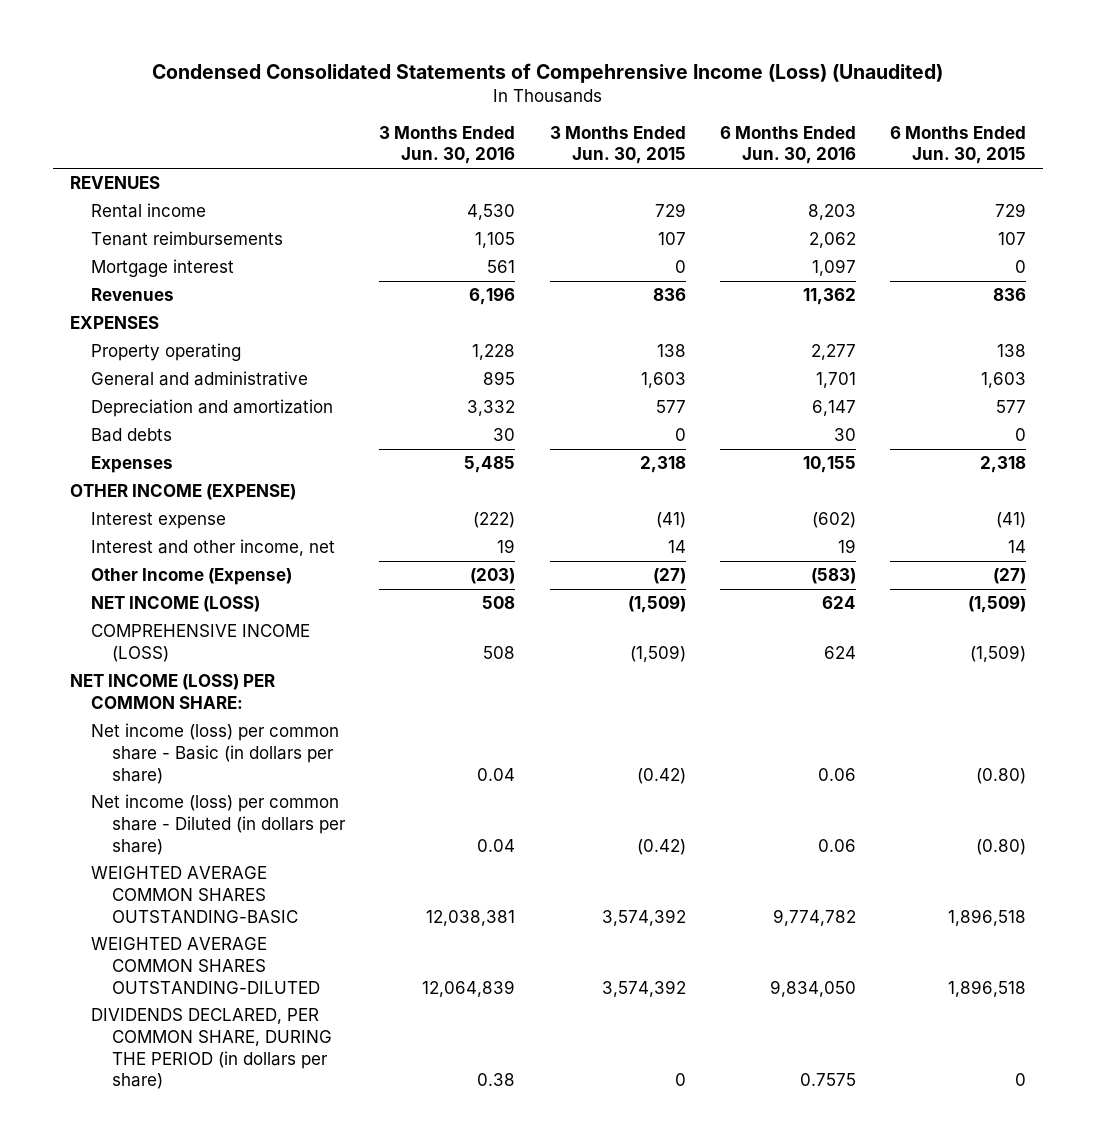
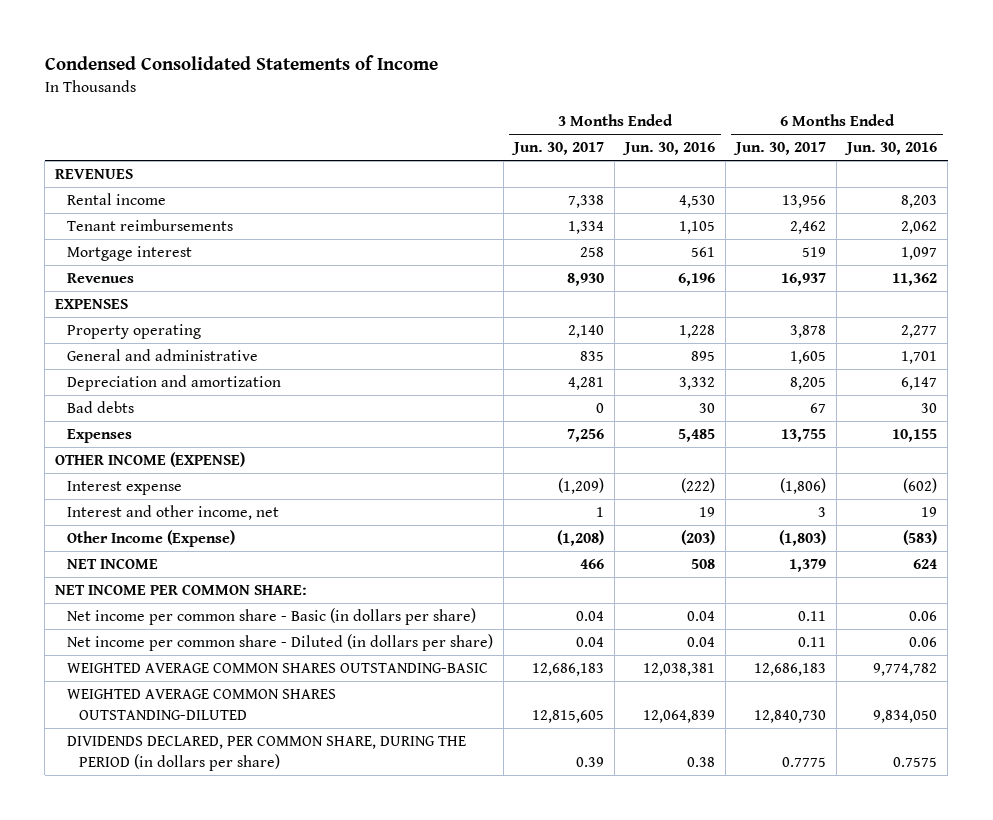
[152,63,944,84] Condensed Consolidated Statements of Compehrensive Income (Loss) (Unaudited) -> [44,55,438,71] Condensed Consolidated Statements of Income
[549,125,686,165] 3 Months Ended Jun. 30, 2015 -> none
[890,125,1027,165] 6 Months Ended Jun. 30, 2015 -> none
none -> [511,142,605,156] Jun. 30, 2017
none -> [733,142,827,156] Jun. 30, 2017
[91,624,311,662] COMPREHENSIVE INCOME (LOSS) -> none
[91,596,261,613] NET INCOME (LOSS) -> [67,558,159,570] NET INCOME
[70,674,276,709] NET INCOME (LOSS) PER COMMON SHARE: -> [55,584,308,596] NET INCOME PER COMMON SHARE:
[91,723,340,784] Net income (loss) per common share - Basic (in dollars per share) -> [67,608,477,626] Net income per common share - Basic (in dollars per share)
[91,794,347,855] Net income (loss) per common share - Diluted (in dollars per share) -> [67,634,494,652] Net income per common share - Diluted (in dollars per share)

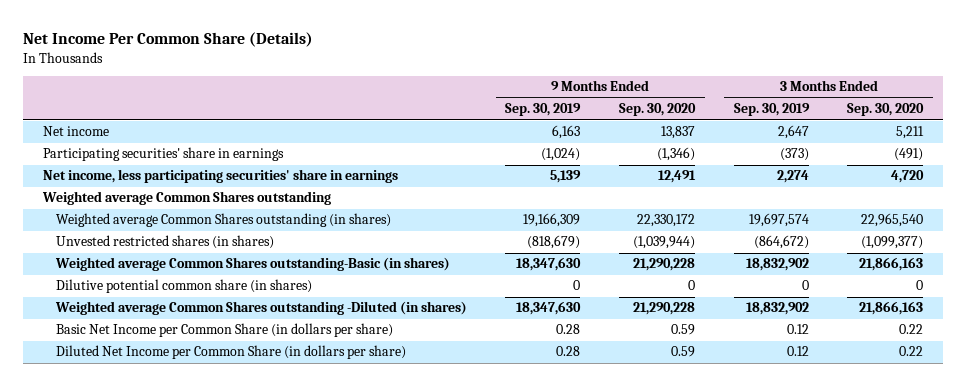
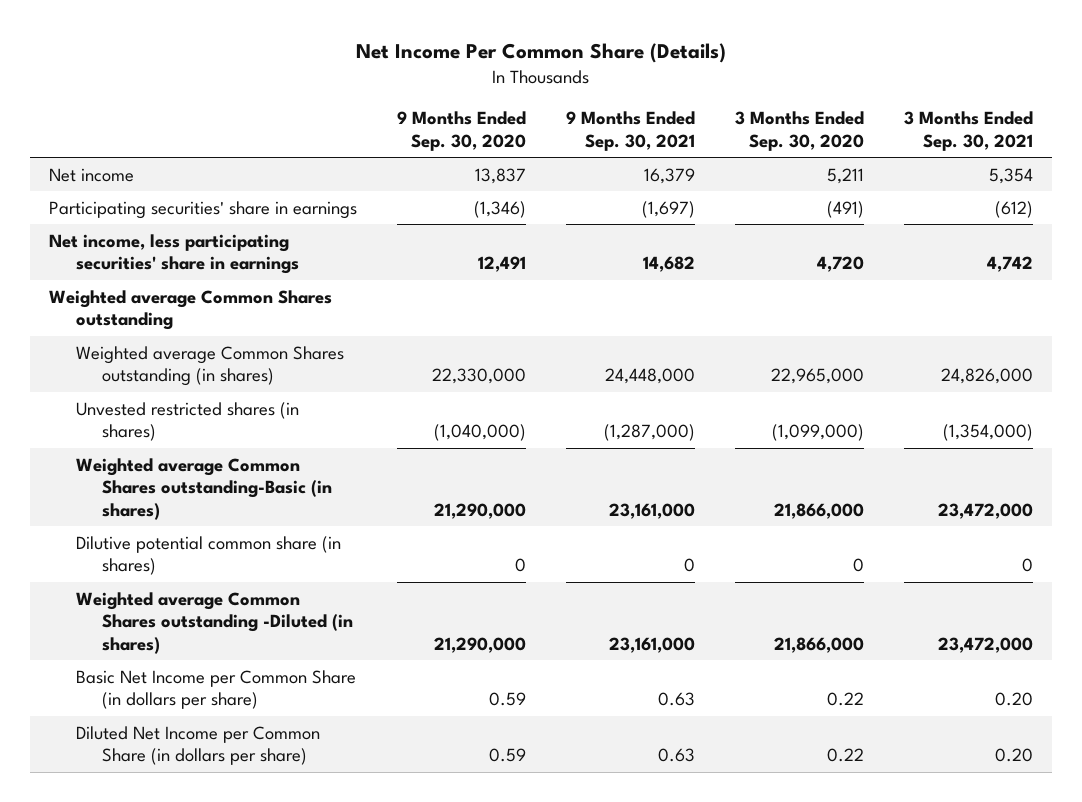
[505,103,582,117] Sep. 30, 2019 -> none
[733,103,810,117] Sep. 30, 2019 -> none
none -> [566,111,696,151] 9 Months Ended Sep. 30, 2021
none -> [903,111,1033,151] 3 Months Ended Sep. 30, 2021
[637,214,696,228] 22,330,172 -> [432,368,527,385] 22,330,000
[861,213,924,228] 22,965,540 -> [770,368,864,385] 22,965,000
[633,236,696,250] (1,039,944) -> [434,424,527,442] (1,040,000)
[861,236,924,250] (1,099,377) -> [771,424,864,442] (1,099,000)
[633,258,696,272] 21,290,228 -> [434,502,527,519] 21,290,000
[859,257,924,272] 21,866,163 -> [773,502,864,519] 21,866,000
[633,302,696,316] 21,290,228 -> [434,636,527,653] 21,290,000
[859,301,924,316] 21,866,163 -> [773,636,864,653] 21,866,000

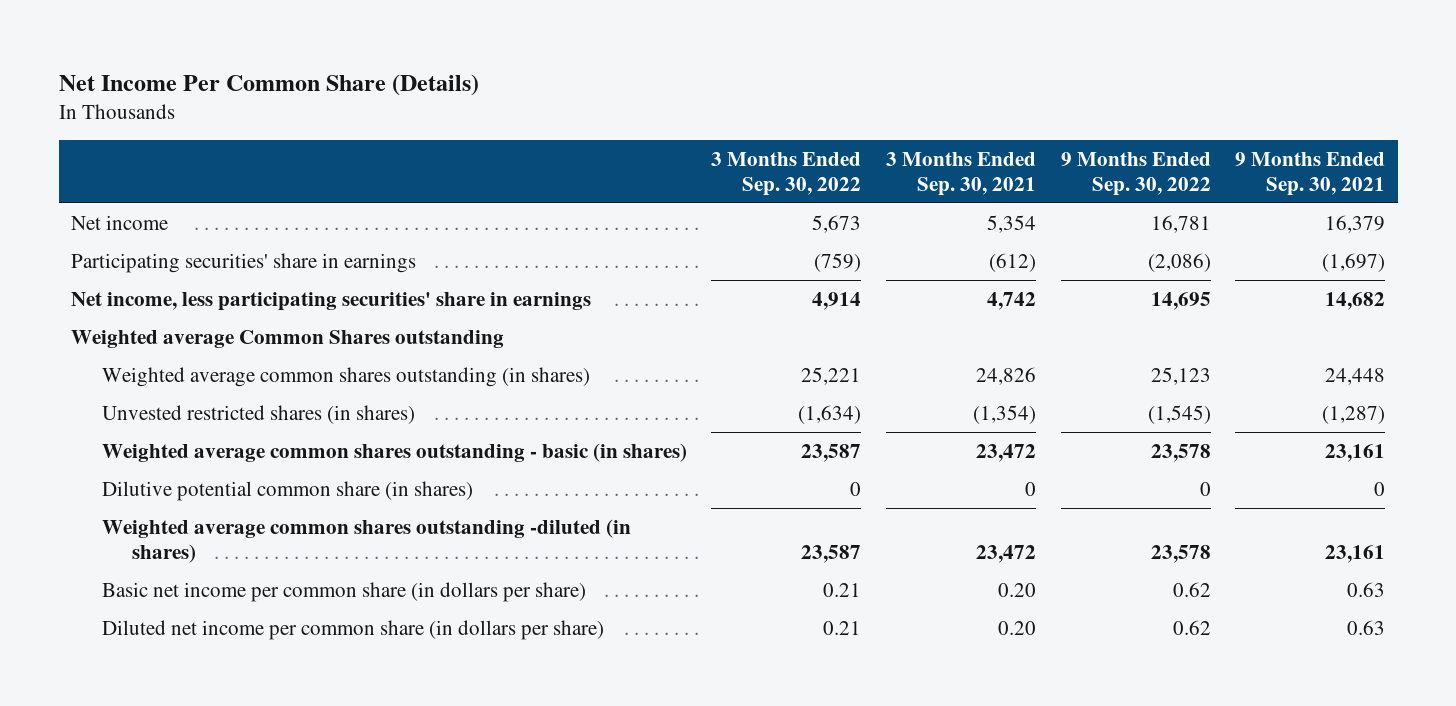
[397,111,527,151] 9 Months Ended Sep. 30, 2020 -> none
[734,111,864,151] 3 Months Ended Sep. 30, 2020 -> none
none -> [711,151,862,196] 3 Months Ended Sep. 30, 2022
none -> [1060,151,1211,196] 9 Months Ended Sep. 30, 2022
[75,345,344,387] Weighted average Common Shares outstanding (in shares) -> [101,366,590,387] Weighted average common shares outstanding (in shares)
[605,368,696,385] 24,448,000 -> [1325,367,1386,385] 24,448
[940,368,1033,385] 24,826,000 -> [976,366,1037,385] 24,826
[604,424,696,442] (1,287,000) -> [1322,405,1386,424] (1,287)
[942,424,1033,442] (1,354,000) -> [973,404,1037,424] (1,354)
[75,457,333,520] Weighted average Common Shares outstanding-Basic (in shares) -> [101,442,687,462] Weighted average common shares outstanding - basic (in shares)
[609,502,696,519] 23,161,000 -> [1325,443,1386,462] 23,161
[937,502,1033,519] 23,472,000 -> [976,443,1037,462] 23,472
[75,591,354,654] Weighted average Common Shares outstanding -Diluted (in shares) -> [101,518,631,563] Weighted average common shares outstanding -diluted (in shares)
[609,636,696,653] 23,161,000 -> [1325,544,1386,563] 23,161
[937,636,1033,653] 23,472,000 -> [976,544,1037,563] 23,472
[75,669,356,710] Basic Net Income per Common Share (in dollars per share) -> [101,581,586,602] Basic net income per common share (in dollars per share)
[75,725,320,766] Diluted Net Income per Common Share (in dollars per share) -> [101,619,604,640] Diluted net income per common share (in dollars per share)

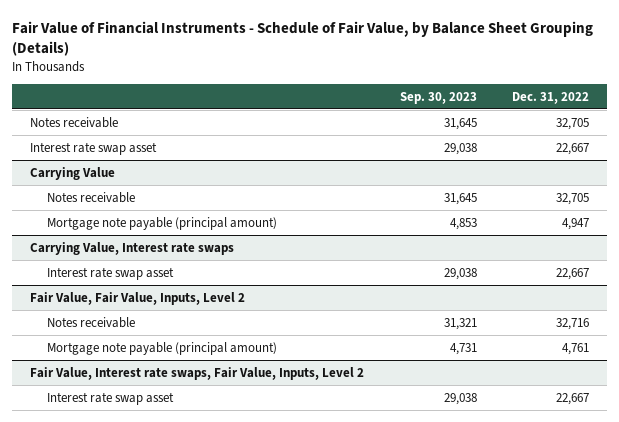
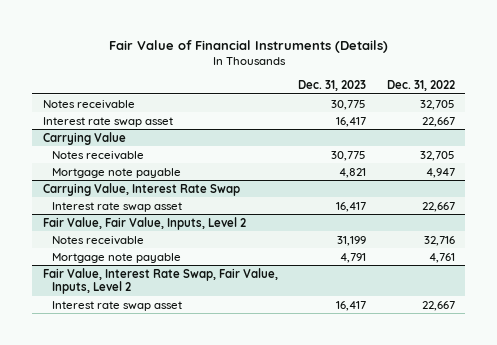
[12,20,594,56] Fair Value of Financial Instruments - Schedule of Fair Value, by Balance Sheet Grouping (Details) -> [108,39,388,53] Fair Value of Financial Instruments (Details)
[399,91,477,104] Sep. 30, 2023 -> none
none -> [298,80,367,92] Dec. 31, 2023
[46,216,277,230] Mortgage note payable (principal amount) -> [51,167,181,178] Mortgage note payable
[30,241,235,255] Carrying Value, Interest rate swaps -> [42,182,240,196] Carrying Value, Interest Rate Swap
[46,341,277,355] Mortgage note payable (principal amount) -> [51,252,181,263] Mortgage note payable
[30,366,365,380] Fair Value, Interest rate swaps, Fair Value, Inputs, Level 2 -> [42,267,278,295] Fair Value, Interest Rate Swap, Fair Value, Inputs, Level 2

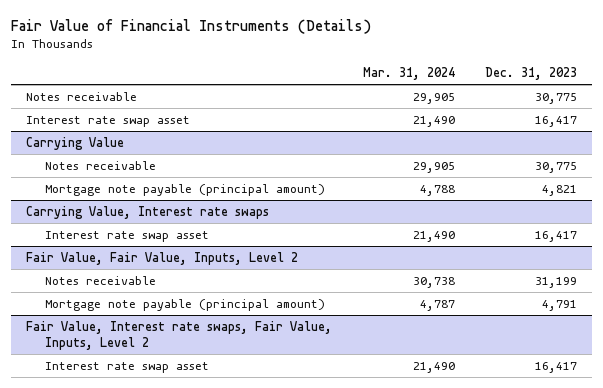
[386,80,455,92] Dec. 31, 2022 -> none
none -> [362,67,455,81] Mar. 31, 2024
[51,167,181,178] Mortgage note payable -> [44,184,325,197] Mortgage note payable (principal amount)
[42,182,240,196] Carrying Value, Interest Rate Swap -> [26,206,270,220] Carrying Value, Interest rate swaps
[51,252,181,263] Mortgage note payable -> [44,299,325,312] Mortgage note payable (principal amount)
[42,267,278,295] Fair Value, Interest Rate Swap, Fair Value, Inputs, Level 2 -> [26,321,333,351] Fair Value, Interest rate swaps, Fair Value, Inputs, Level 2

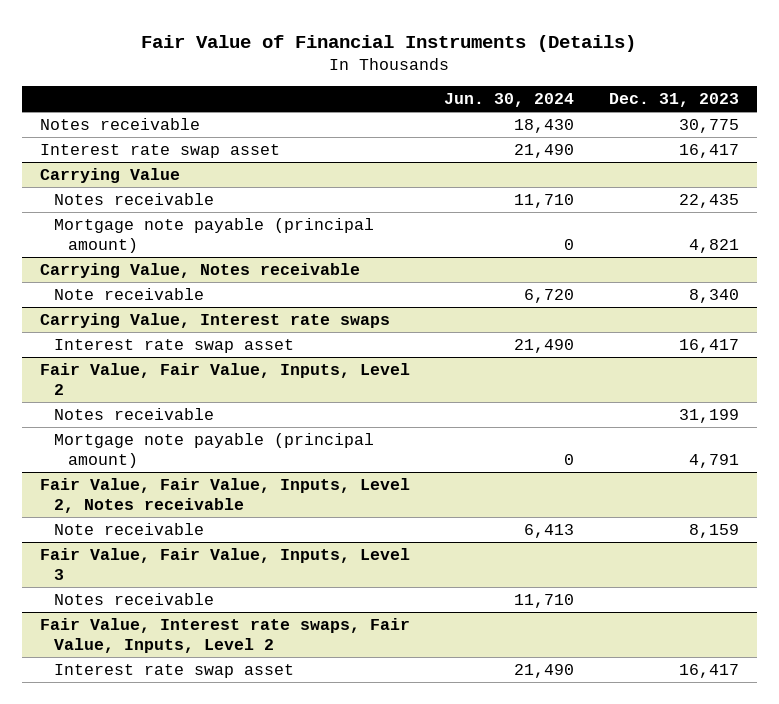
[362,67,455,81] Mar. 31, 2024 -> none
none -> [444,93,575,108] Jun. 30, 2024
[535,162,578,174] 30,775 -> [679,193,740,208] 22,435
none -> [39,262,360,278] Carrying Value, Notes receivable
none -> [53,287,204,300] Note receivable
none -> [39,477,410,514] Fair Value, Fair Value, Inputs, Level 2, Notes receivable
none -> [53,522,204,535] Note receivable
none -> [39,547,410,581] Fair Value, Fair Value, Inputs, Level 3
none -> [53,592,214,605] Notes receivable

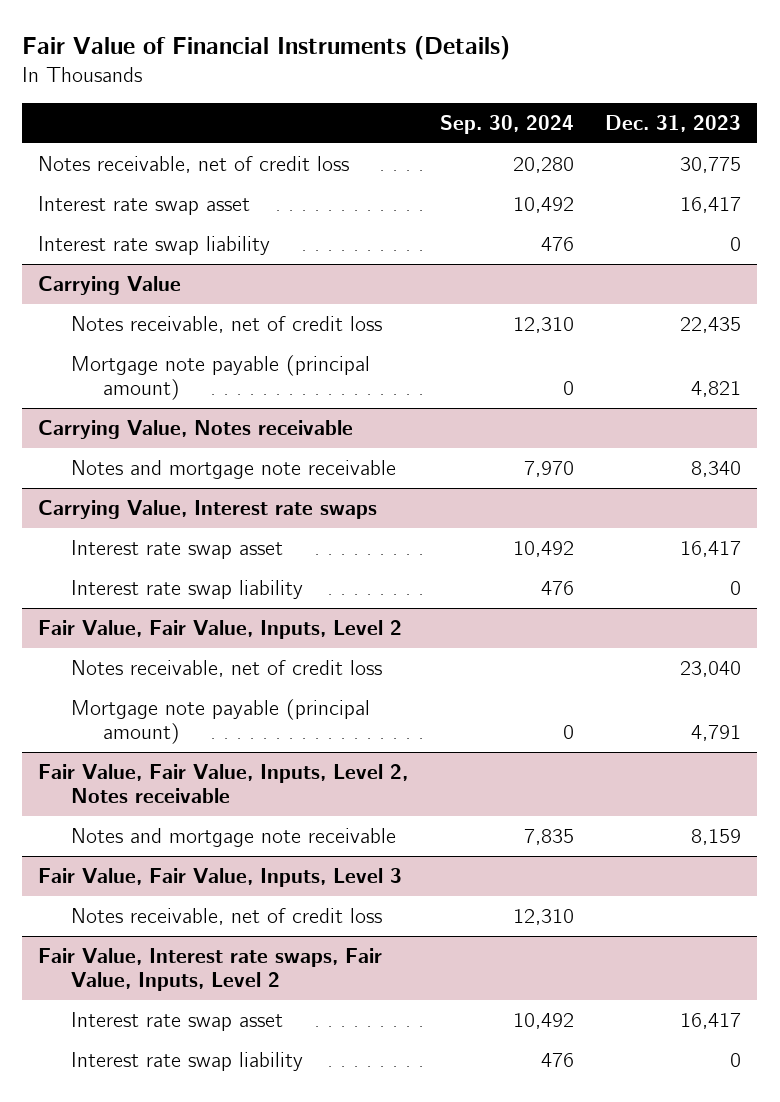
[444,93,575,108] Jun. 30, 2024 -> none
none -> [439,114,574,134] Sep. 30, 2024
[39,117,200,130] Notes receivable -> [38,155,350,173] Notes receivable, net of credit loss
none -> [38,235,271,255] Interest rate swap liability
[53,192,214,205] Notes receivable -> [70,315,382,333] Notes receivable, net of credit loss
[53,287,204,300] Note receivable -> [70,459,396,479] Notes and mortgage note receivable
none -> [70,579,303,599] Interest rate swap liability
[53,407,214,420] Notes receivable -> [70,659,382,677] Notes receivable, net of credit loss
[679,408,740,423] 31,199 -> [680,660,742,677] 23,040
[53,522,204,535] Note receivable -> [70,827,396,847] Notes and mortgage note receivable
[53,592,214,605] Notes receivable -> [70,907,382,925] Notes receivable, net of credit loss
none -> [70,1051,303,1071] Interest rate swap liability

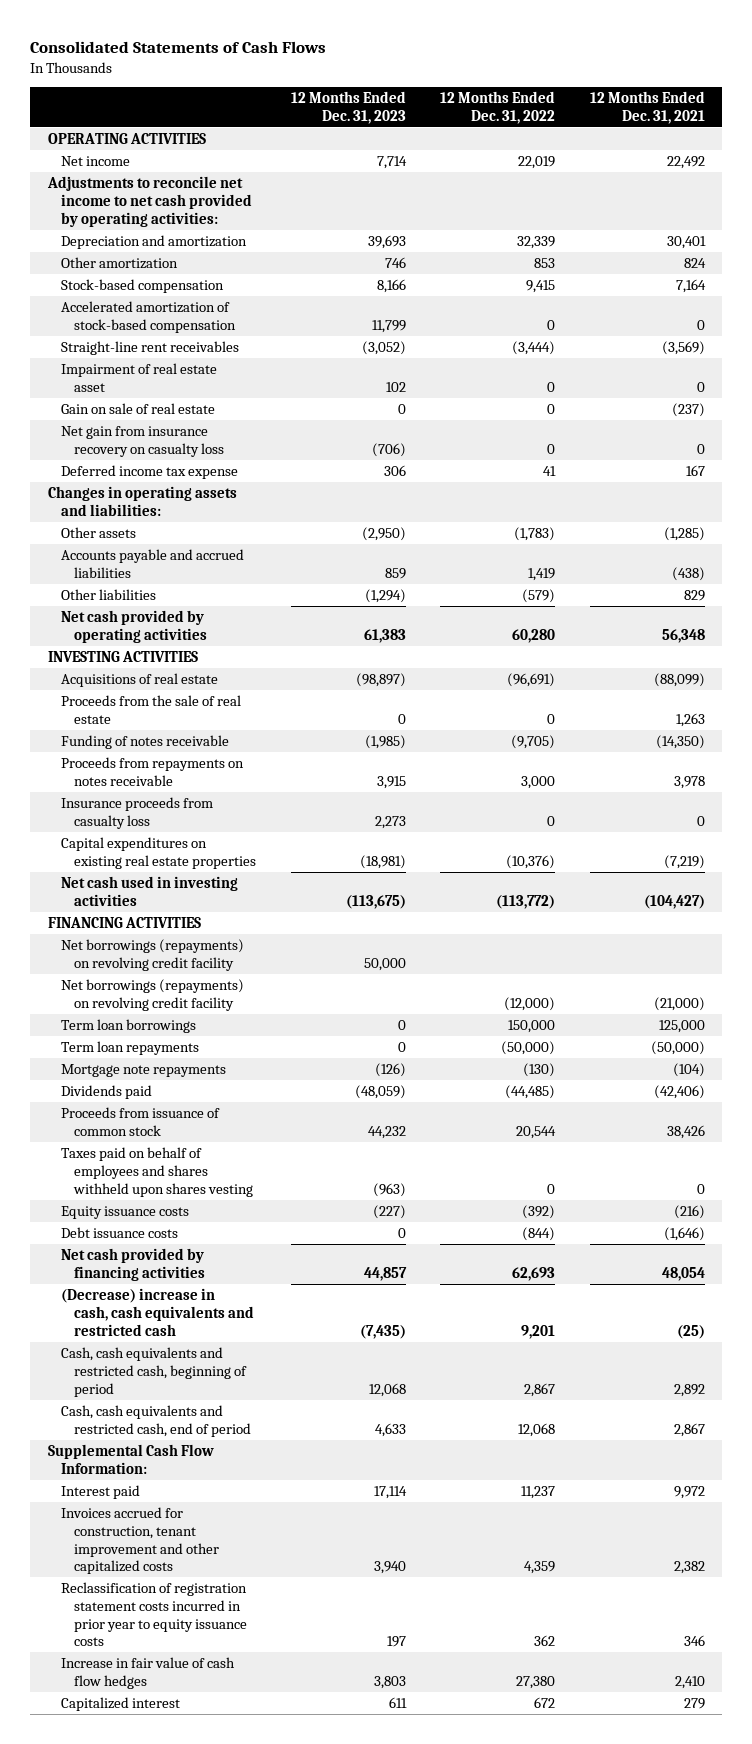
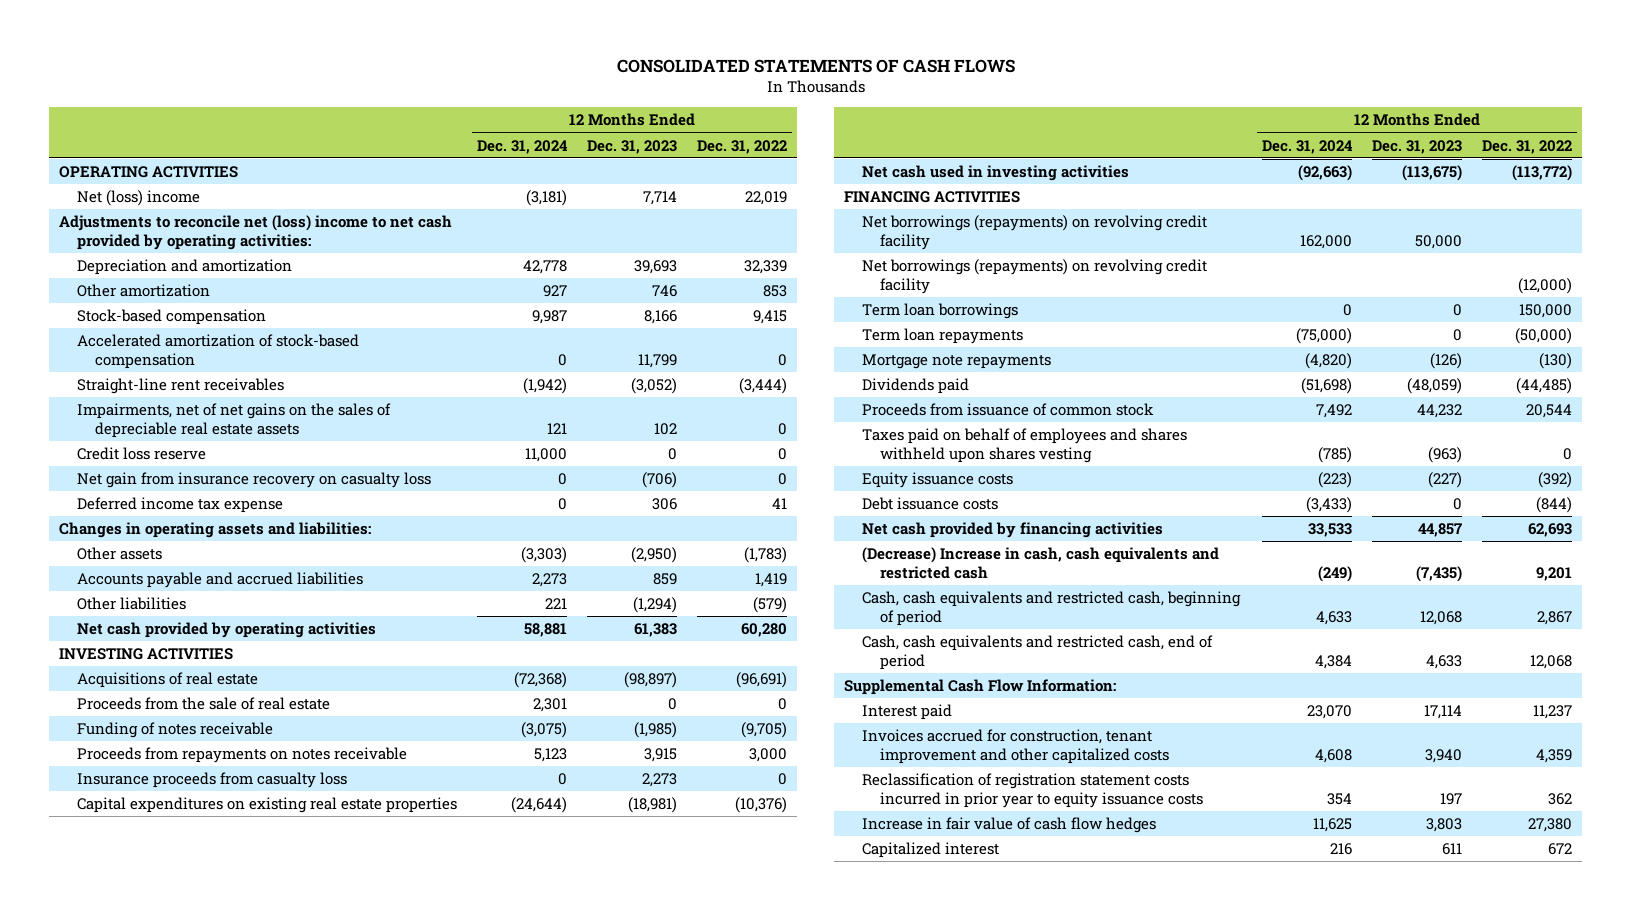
[30,40,327,53] Consolidated Statements of Cash Flows -> [616,59,1015,74] CONSOLIDATED STATEMENTS OF CASH FLOWS
[589,90,705,124] 12 Months Ended Dec. 31, 2021 -> none
none -> [477,139,569,154] Dec. 31, 2024
[60,155,130,166] Net income -> [77,190,201,207] Net (loss) income
[46,175,252,227] Adjustments to reconcile net income to net cash provided by operating activities: -> [59,215,453,250] Adjustments to reconcile net (loss) income to net cash provided by operating activities:
[60,402,215,414] Gain on sale of real estate -> none
[60,362,217,392] Impairment of real estate asset -> [77,403,392,438] Impairments, net of net gains on the sales of depreciable real estate assets
none -> [77,447,207,461] Credit loss reserve
[60,1287,255,1336] (Decrease) increase in cash, cash equivalents and restricted cash -> [862,547,1220,579] (Decrease) Increase in cash, cash equivalents and restricted cash

